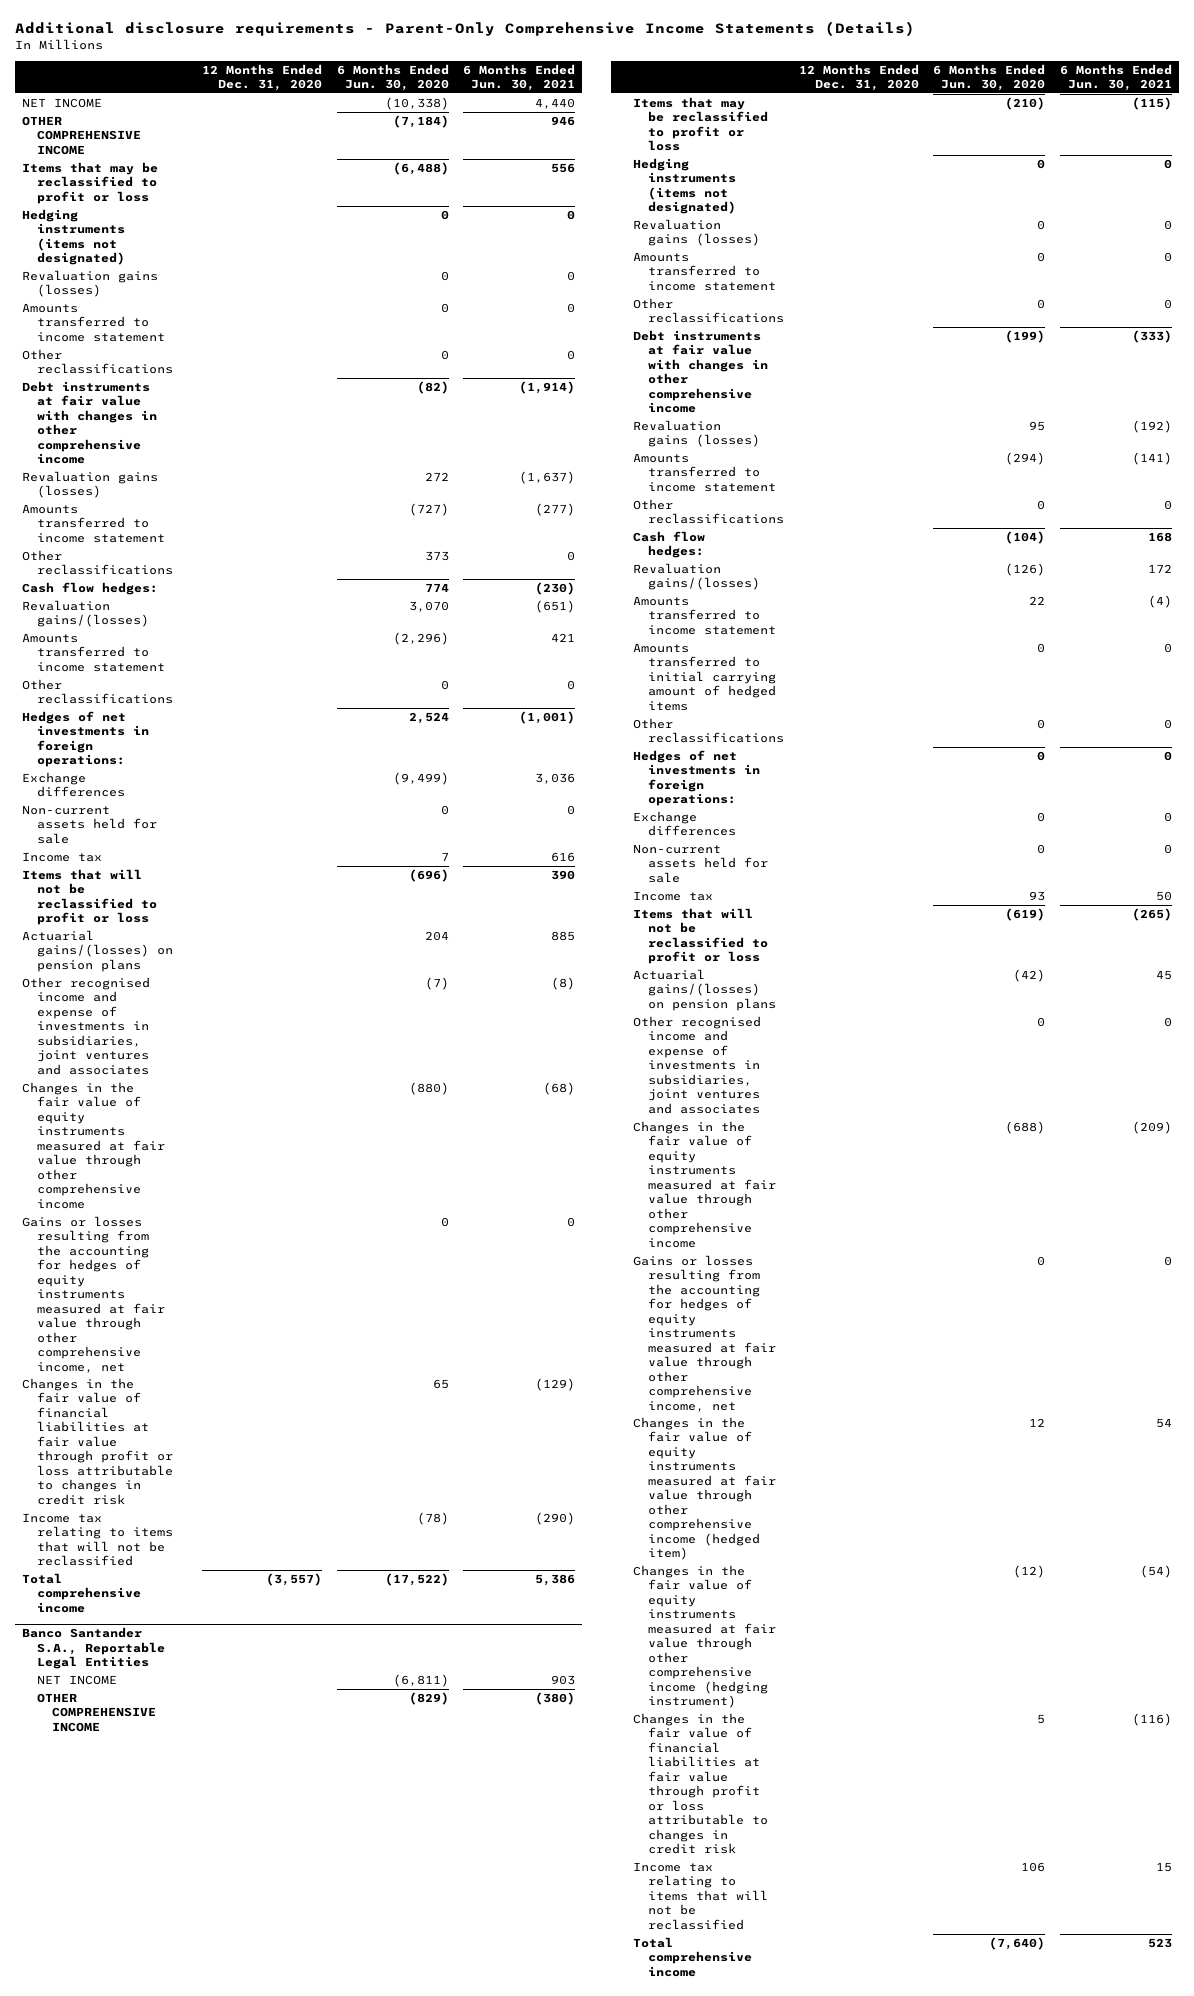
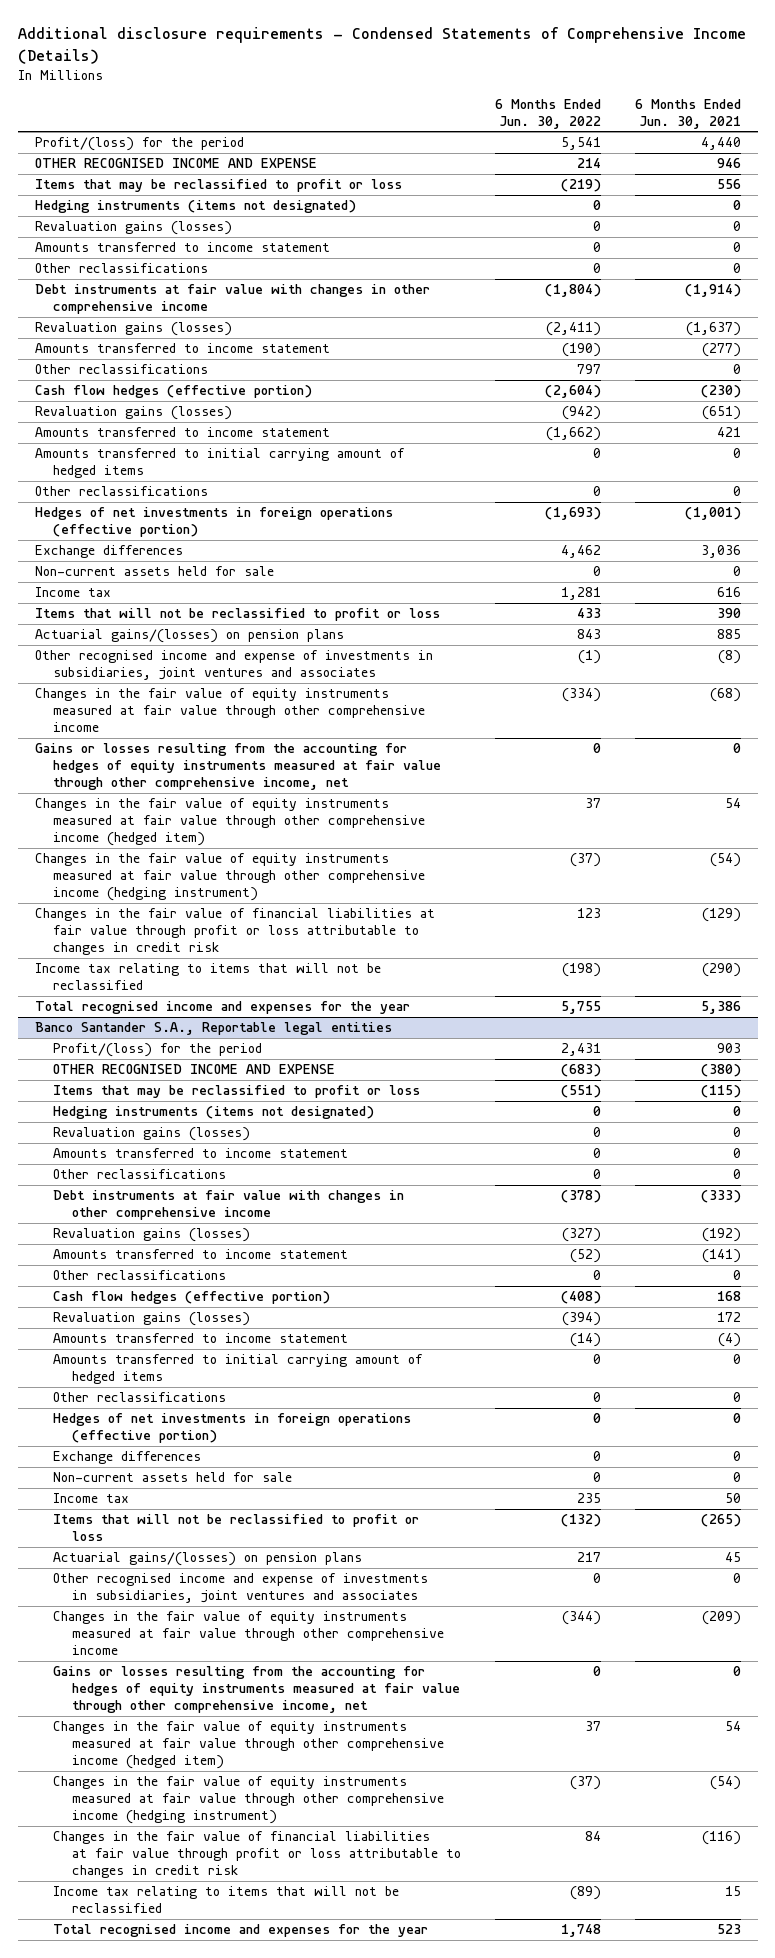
[15,21,916,37] Additional disclosure requirements - Parent-Only Comprehensive Income Statements (Details) -> [17,27,746,64] Additional disclosure requirements - Condensed Statements of Comprehensive Income (Details)
[202,63,323,92] 12 Months Ended Dec. 31, 2020 -> none
[336,63,449,92] 6 Months Ended Jun. 30, 2020 -> none
none -> [494,98,601,129] 6 Months Ended Jun. 30, 2022
[22,98,103,109] NET INCOME -> [34,137,244,152] Profit/(loss) for the period
[22,116,142,155] OTHER COMPREHENSIVE INCOME -> [34,158,317,169] OTHER RECOGNISED INCOME AND EXPENSE
[22,582,159,596] Cash flow hedges: -> [34,385,312,399] Cash flow hedges (effective portion)
[22,600,150,628] Revaluation gains/(losses) -> [34,406,232,421] Revaluation gains (losses)
none -> [34,448,405,479] Amounts transferred to initial carrying amount of hedged items
[22,711,150,768] Hedges of net investments in foreign operations: -> [34,507,393,538] Hedges of net investments in foreign operations (effective portion)
none -> [34,798,426,847] Changes in the fair value of equity instruments measured at fair value through other comprehensive income (hedged item)
none -> [34,853,426,902] Changes in the fair value of equity instruments measured at fair value through other comprehensive income (hedging instrument)
[22,1573,142,1613] Total comprehensive income -> [34,1001,410,1015] Total recognised income and expenses for the year
[22,1627,166,1670] Banco Santander S.A., Reportable Legal Entities -> [34,1022,392,1036] Banco Santander S.A., Reportable legal entities
[37,1675,118,1686] NET INCOME -> [53,1043,263,1058] Profit/(loss) for the period
[37,1693,156,1732] OTHER COMPREHENSIVE INCOME -> [53,1064,336,1075] OTHER RECOGNISED INCOME AND EXPENSE
[633,531,706,559] Cash flow hedges: -> [53,1291,331,1305] Cash flow hedges (effective portion)
[633,563,761,591] Revaluation gains/(losses) -> [53,1312,251,1327] Revaluation gains (losses)
[633,750,761,807] Hedges of net investments in foreign operations: -> [53,1413,412,1444] Hedges of net investments in foreign operations (effective portion)
[633,1937,753,1977] Total comprehensive income -> [53,1924,429,1938] Total recognised income and expenses for the year

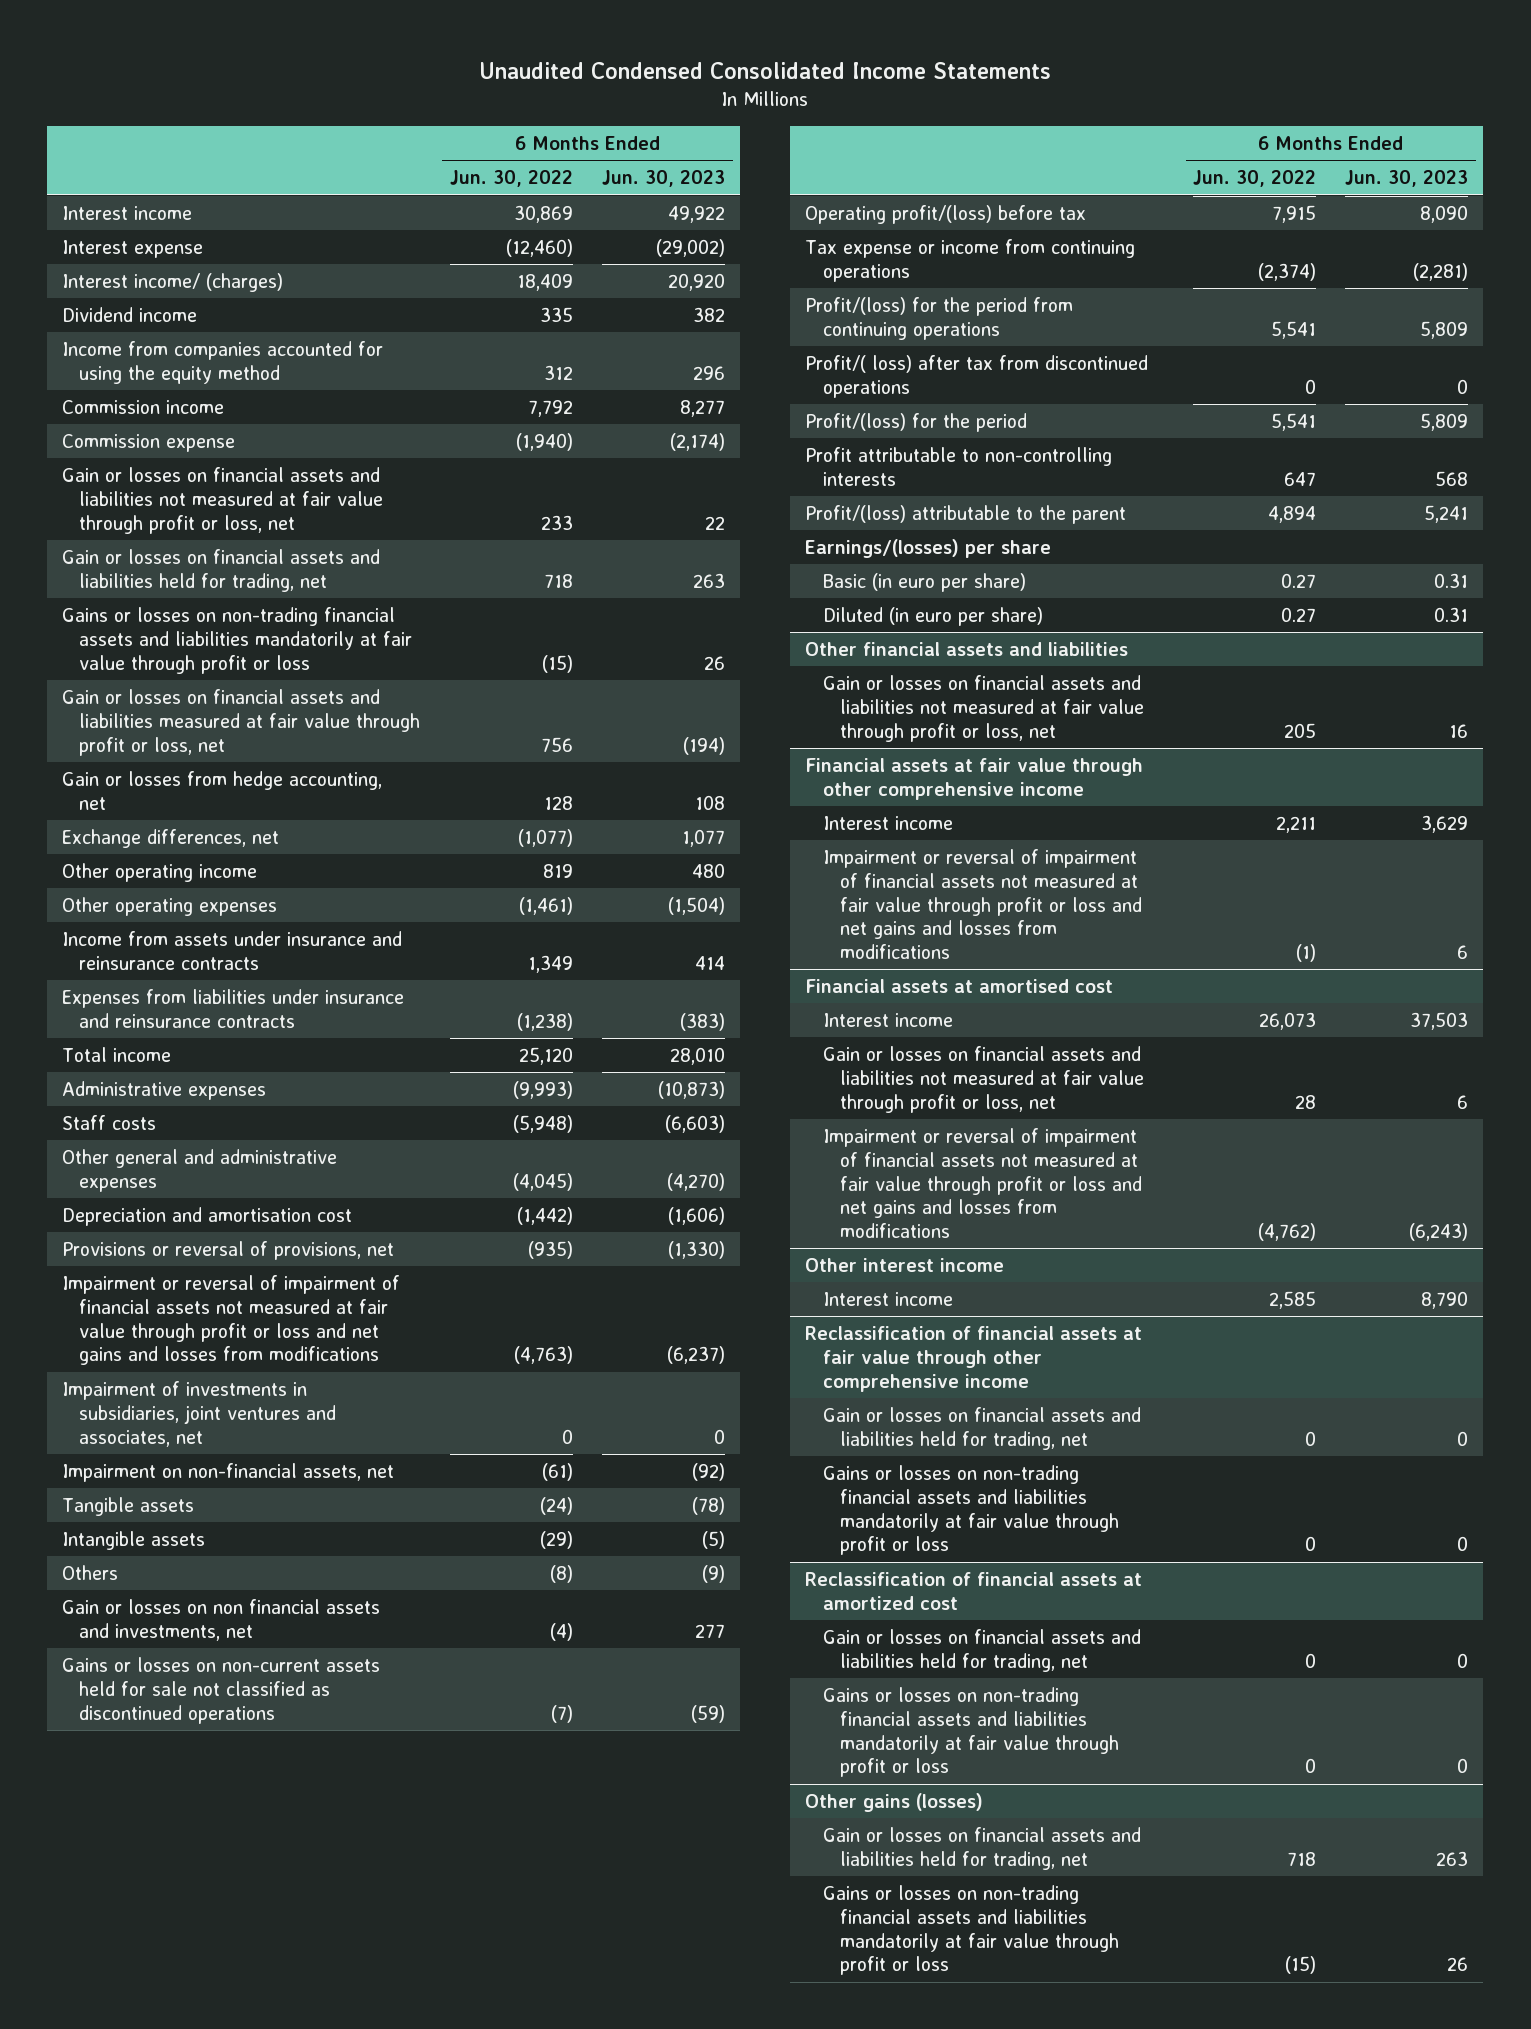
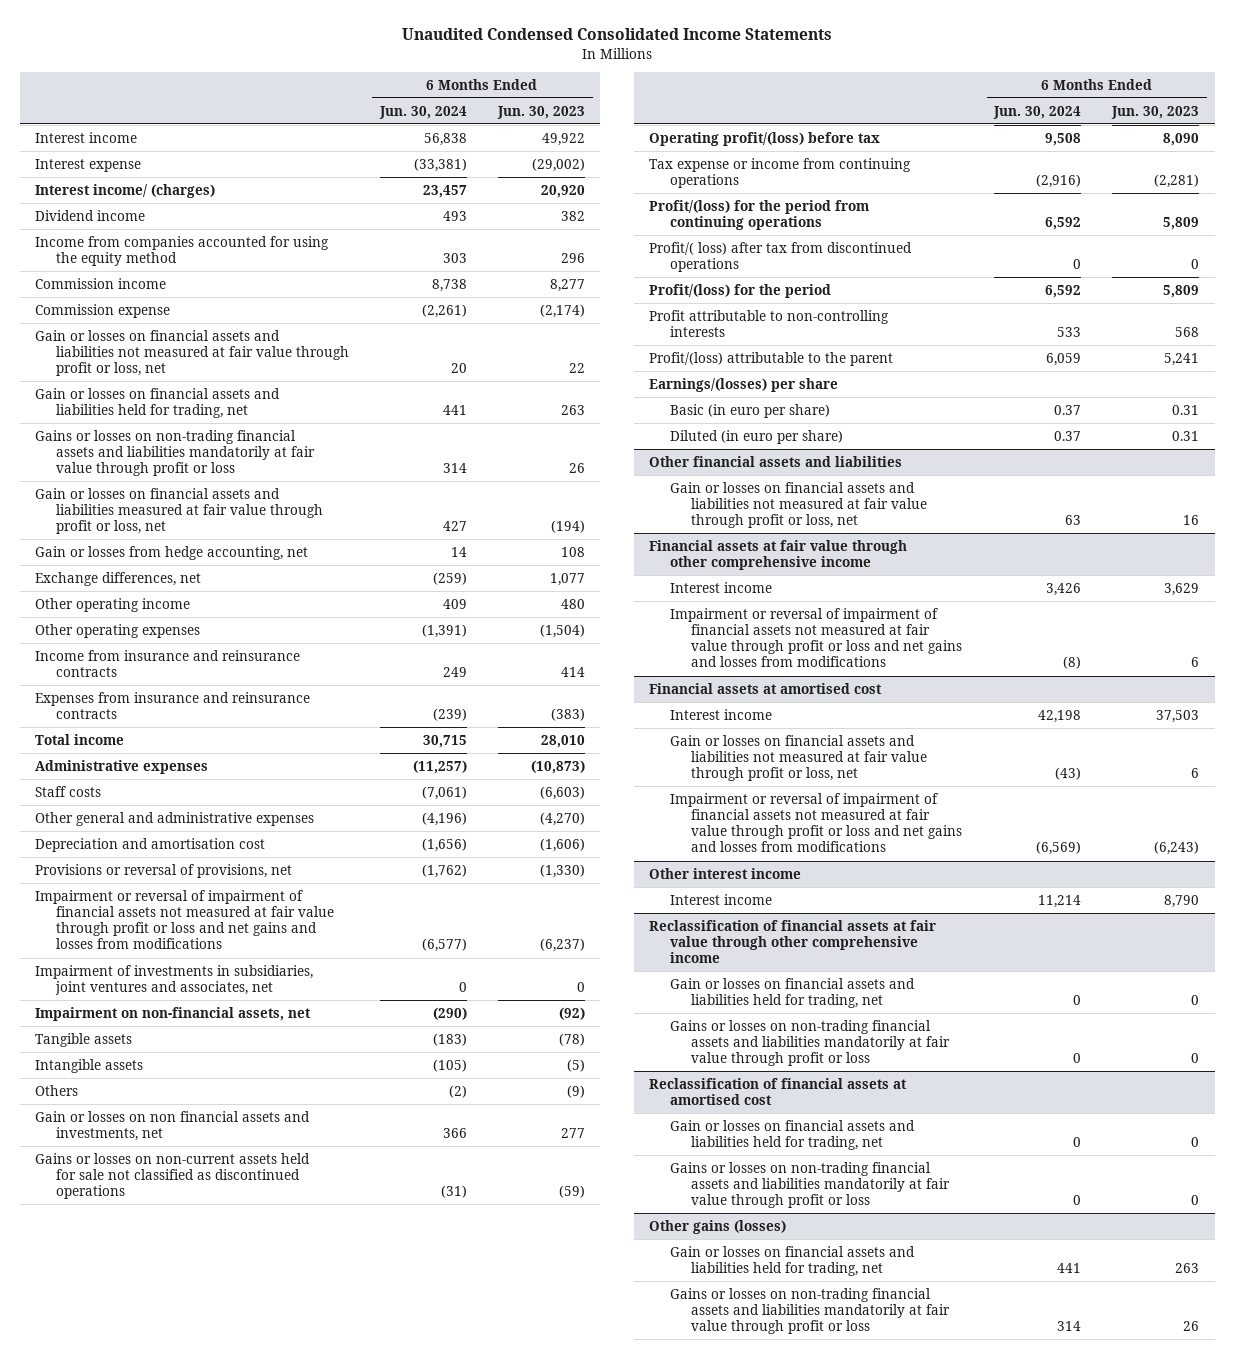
[449,170,573,188] Jun. 30, 2022 -> none
none -> [378,105,467,119] Jun. 30, 2024
[62,931,403,970] Income from assets under insurance and reinsurance contracts -> [35,649,301,678] Income from insurance and reinsurance contracts
[62,989,405,1028] Expenses from liabilities under insurance and reinsurance contracts -> [35,691,311,720] Expenses from insurance and reinsurance contracts
[805,1572,1143,1610] Reclassification of financial assets at amortized cost -> [649,1077,908,1106] Reclassification of financial assets at amortised cost

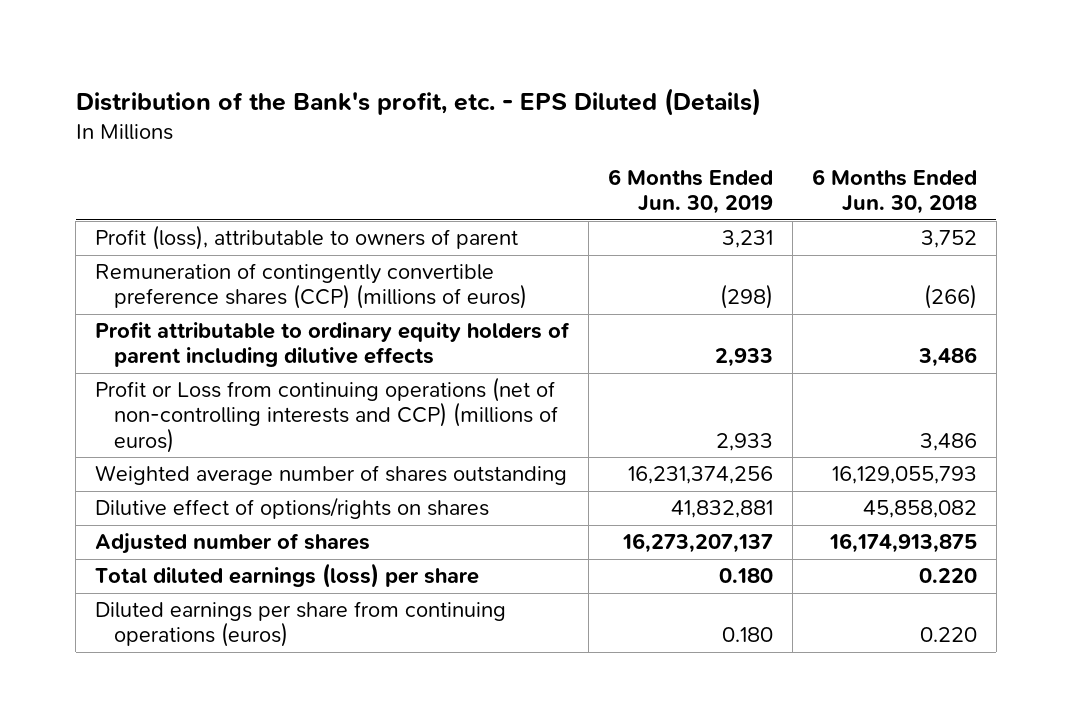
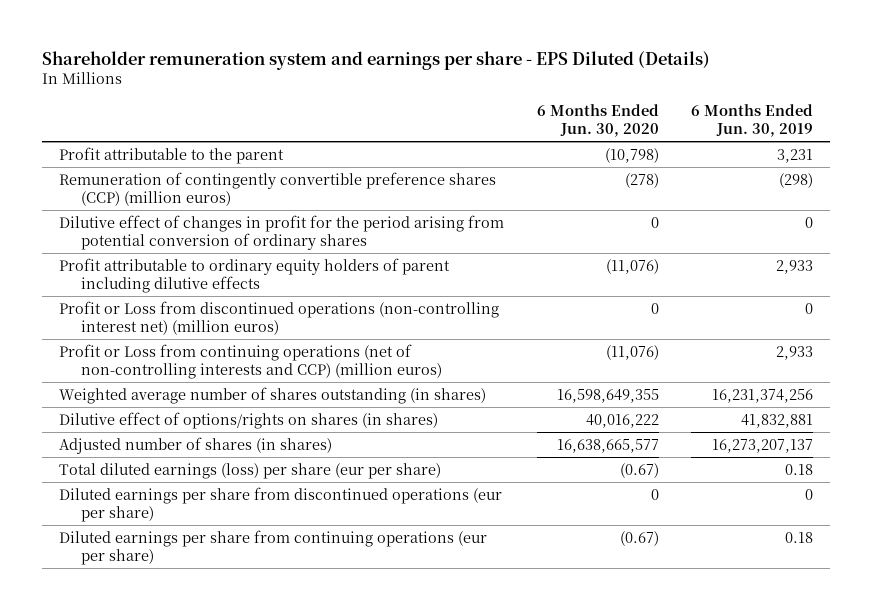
[75,87,761,116] Distribution of the Bank's profit, etc. - EPS Diluted (Details) -> [42,50,711,70] Shareholder remuneration system and earnings per share - EPS Diluted (Details)
[811,169,977,215] 6 Months Ended Jun. 30, 2018 -> none
none -> [536,104,659,137] 6 Months Ended Jun. 30, 2020
[95,225,519,251] Profit (loss), attributable to owners of parent -> [58,146,284,164] Profit attributable to the parent
[95,263,528,310] Remuneration of contingently convertible preference shares (CCP) (millions of euros) -> [58,171,496,206] Remuneration of contingently convertible preference shares (CCP) (million euros)
none -> [58,214,504,250] Dilutive effect of changes in profit for the period arising from potential conversion of ordinary shares
none -> [58,300,499,335] Profit or Loss from discontinued operations (non-controlling interest net) (million euros)
[95,377,559,453] Profit or Loss from continuing operations (net of non-controlling interests and CCP) (millions of euros) -> [58,343,443,379] Profit or Loss from continuing operations (net of non-controlling interests and CCP) (million euros)
[95,465,568,486] Weighted average number of shares outstanding -> [58,386,486,404] Weighted average number of shares outstanding (in shares)
[95,497,490,520] Dilutive effect of options/rights on shares -> [58,411,438,429] Dilutive effect of options/rights on shares (in shares)
[95,533,371,555] Adjusted number of shares -> [58,436,332,454] Adjusted number of shares (in shares)
[95,563,480,589] Total diluted earnings (loss) per share -> [58,462,441,479] Total diluted earnings (loss) per share (eur per share)
[719,568,774,584] 0.180 -> [785,463,814,475] 0.18
none -> [58,486,502,522] Diluted earnings per share from discontinued operations (eur per share)
[95,601,507,648] Diluted earnings per share from continuing operations (euros) -> [58,529,487,565] Diluted earnings per share from continuing operations (eur per share)
[722,627,774,643] 0.180 -> [785,531,814,543] 0.18

